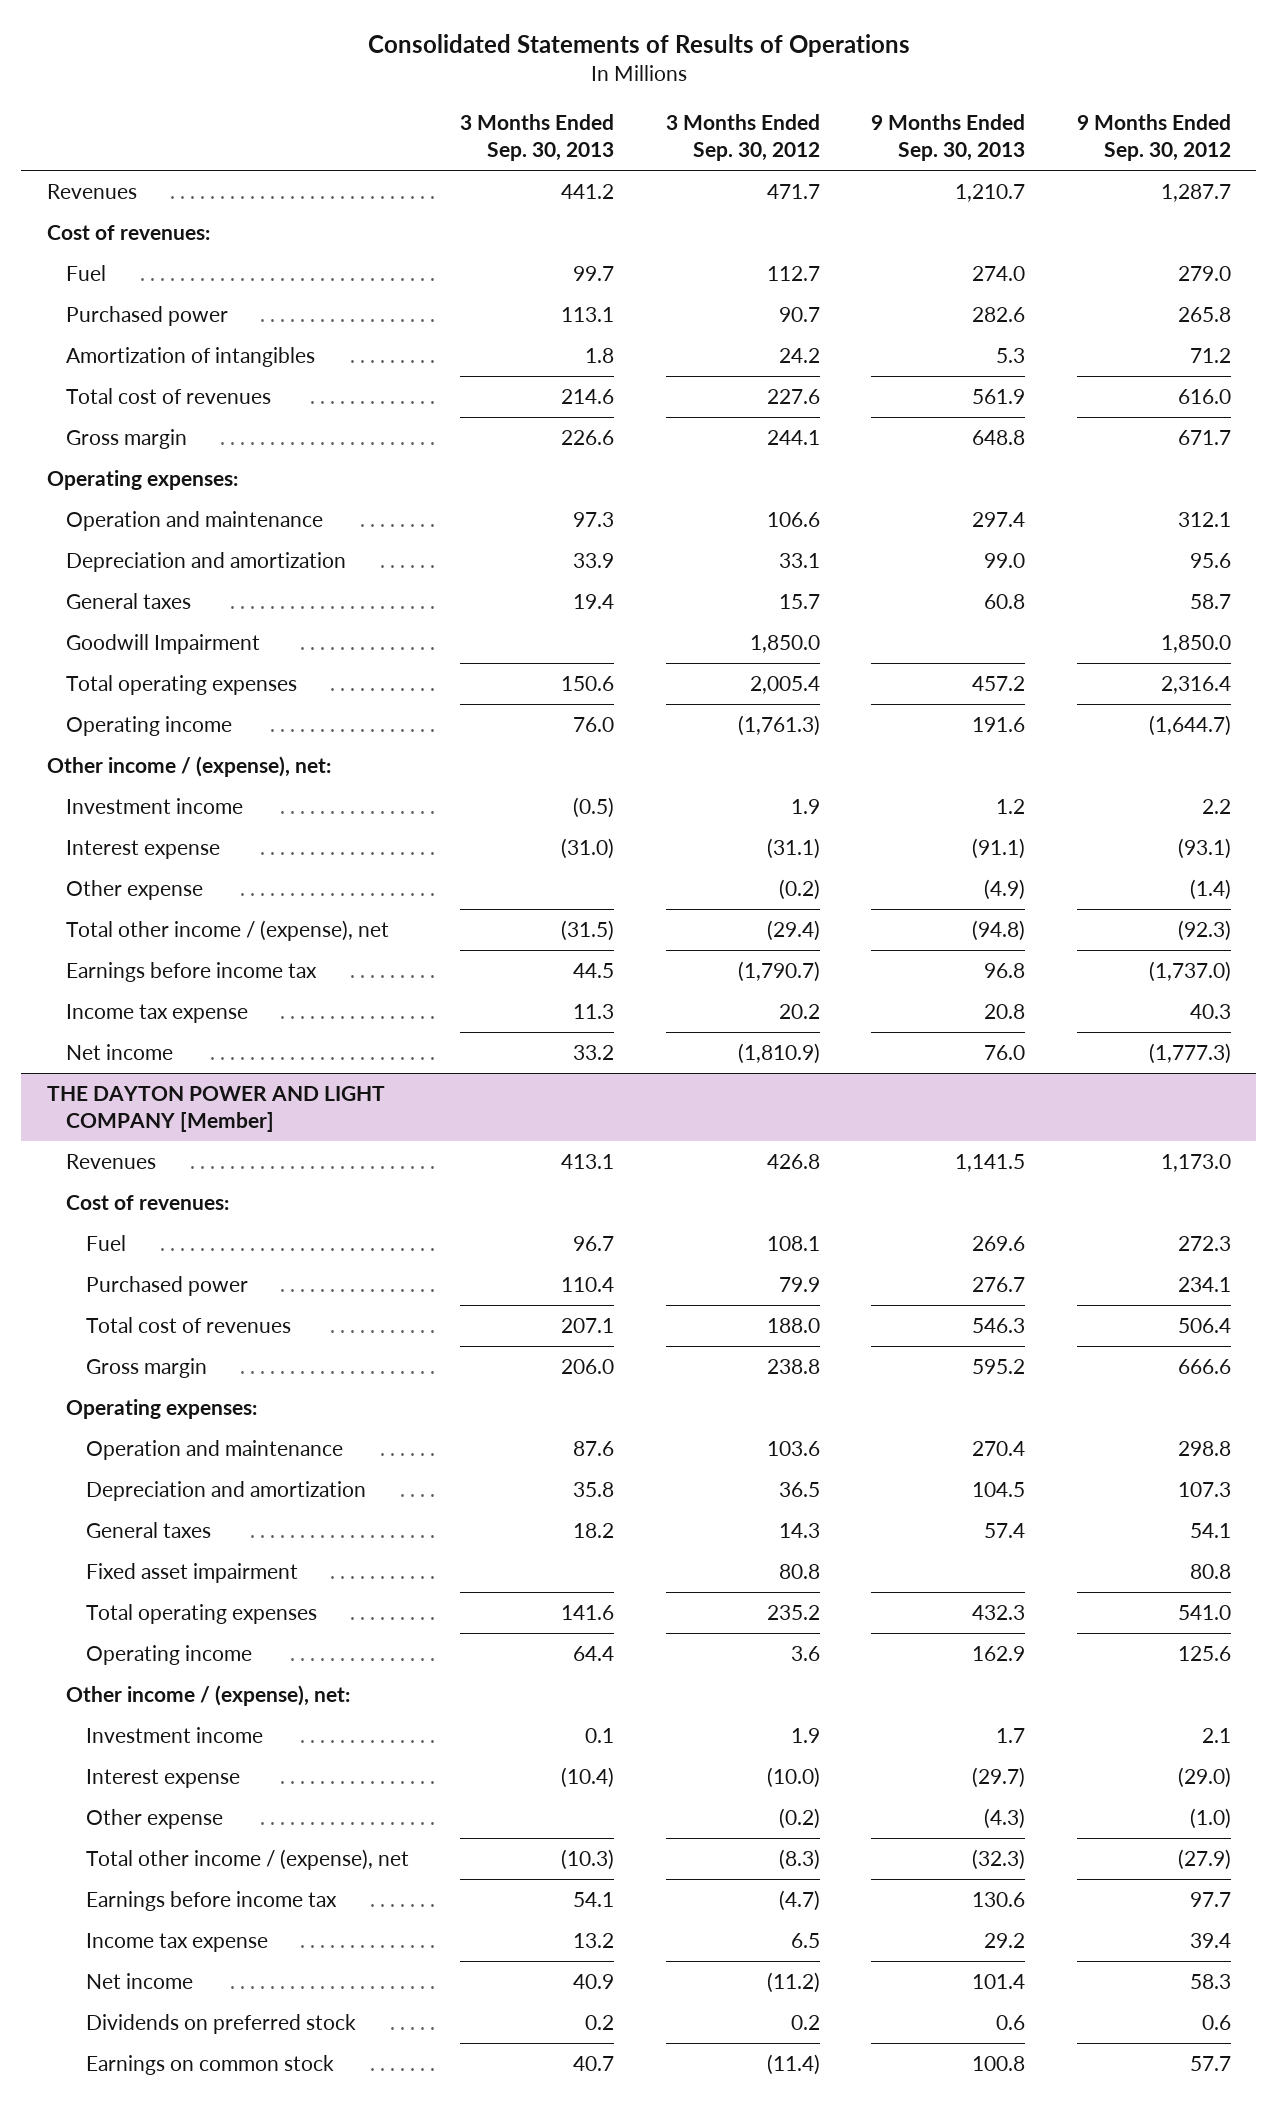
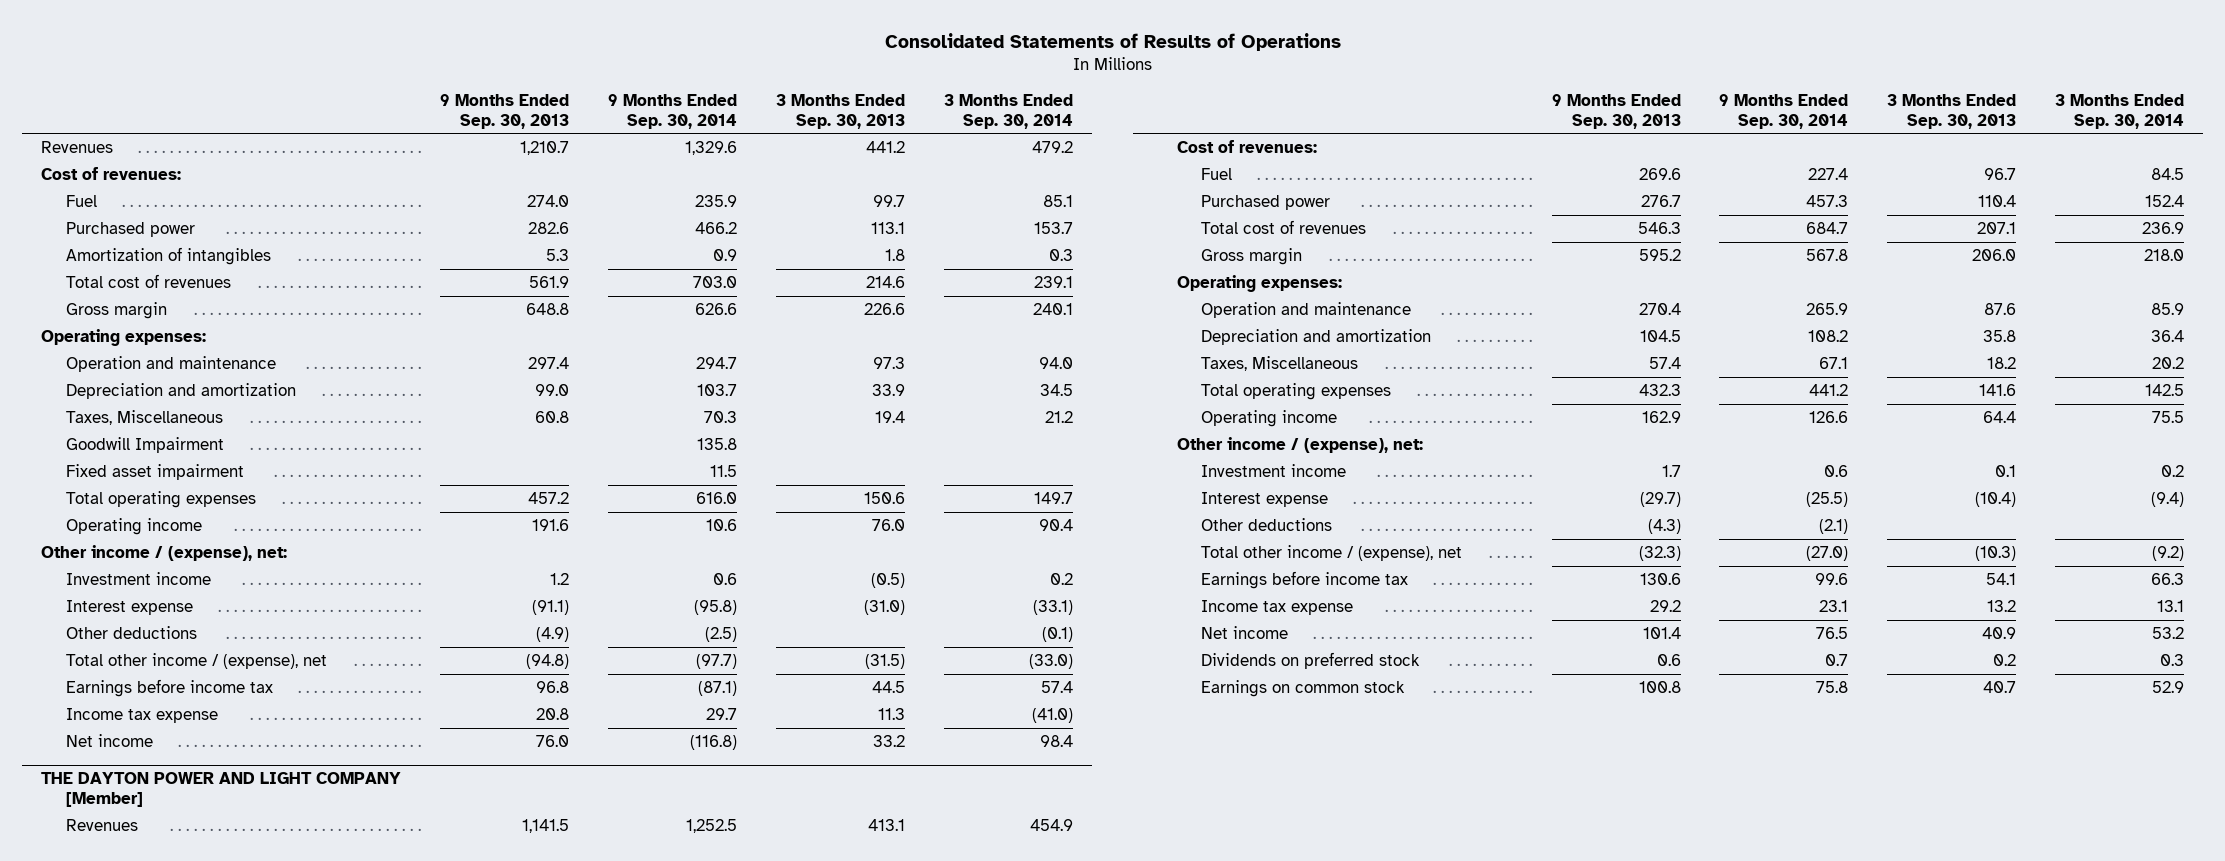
[665,114,820,162] 3 Months Ended Sep. 30, 2012 -> none
[1076,114,1231,162] 9 Months Ended Sep. 30, 2012 -> none
none -> [607,93,737,129] 9 Months Ended Sep. 30, 2014
none -> [943,93,1073,129] 3 Months Ended Sep. 30, 2014
[66,593,192,610] General taxes -> [65,410,223,426] Taxes, Miscellaneous
none -> [65,464,244,481] Fixed asset impairment
[66,880,204,901] Other expense -> [65,626,197,640] Other deductions
[86,1563,299,1584] Fixed asset impairment -> none
[86,1522,212,1539] General taxes -> [1201,356,1359,372] Taxes, Miscellaneous
[86,1809,224,1830] Other expense -> [1201,518,1333,532] Other deductions

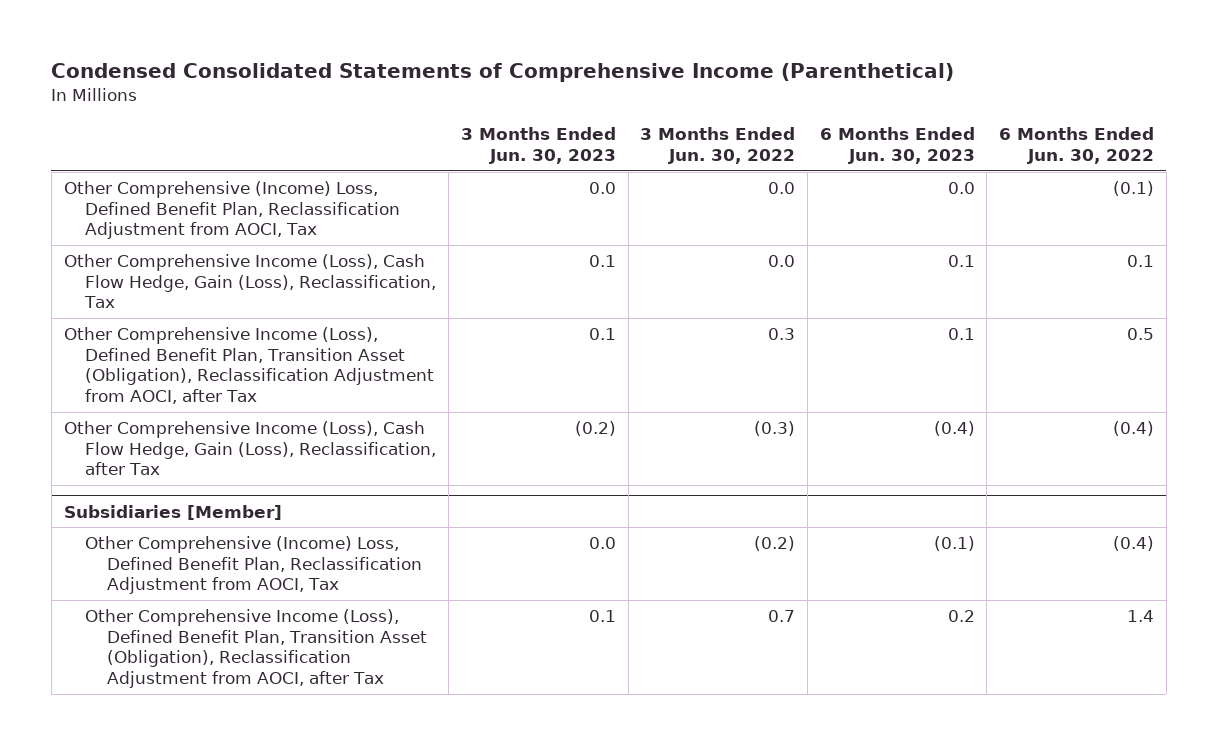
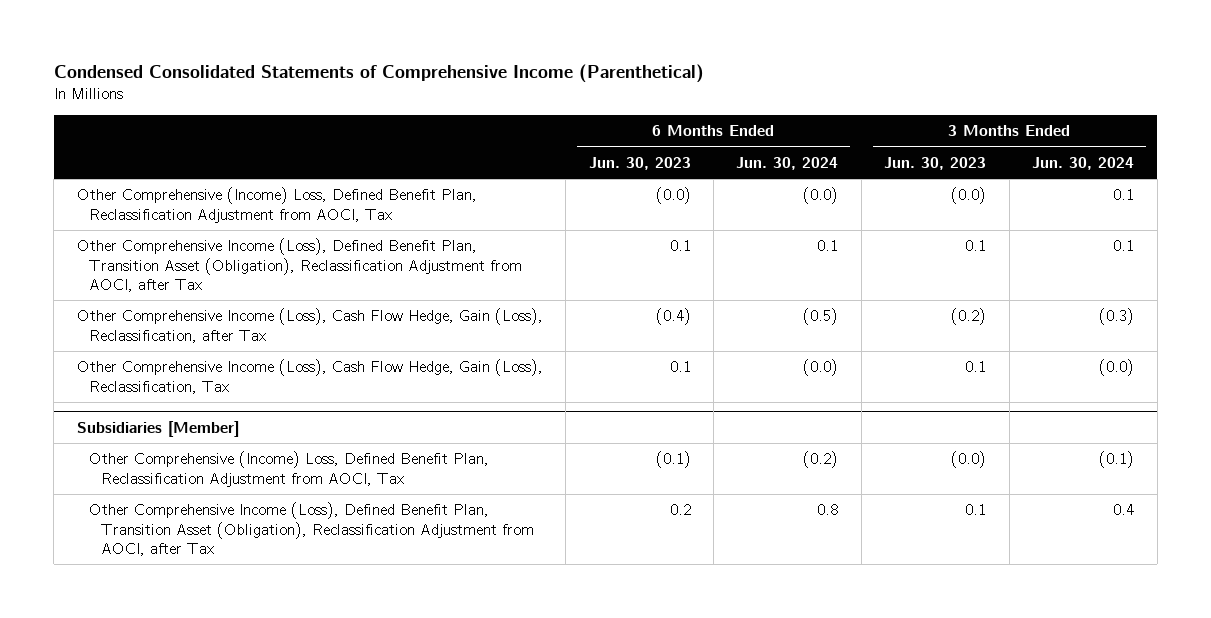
[640,127,796,164] 3 Months Ended Jun. 30, 2022 -> none
[999,127,1155,164] 6 Months Ended Jun. 30, 2022 -> none
none -> [736,156,839,170] Jun. 30, 2024
none -> [1032,156,1135,170] Jun. 30, 2024
[588,182,616,195] 0.0 -> [951,187,987,205] (0.0)
[947,182,975,195] 0.0 -> [655,187,691,205] (0.0)
[63,254,437,309] Other Comprehensive Income (Loss), Cash Flow Hedge, Gain (Loss), Reclassification, Tax -> [76,359,543,394] Other Comprehensive Income (Loss), Cash Flow Hedge, Gain (Loss), Reclassification, Tax
[588,537,616,550] 0.0 -> [951,451,987,469] (0.0)

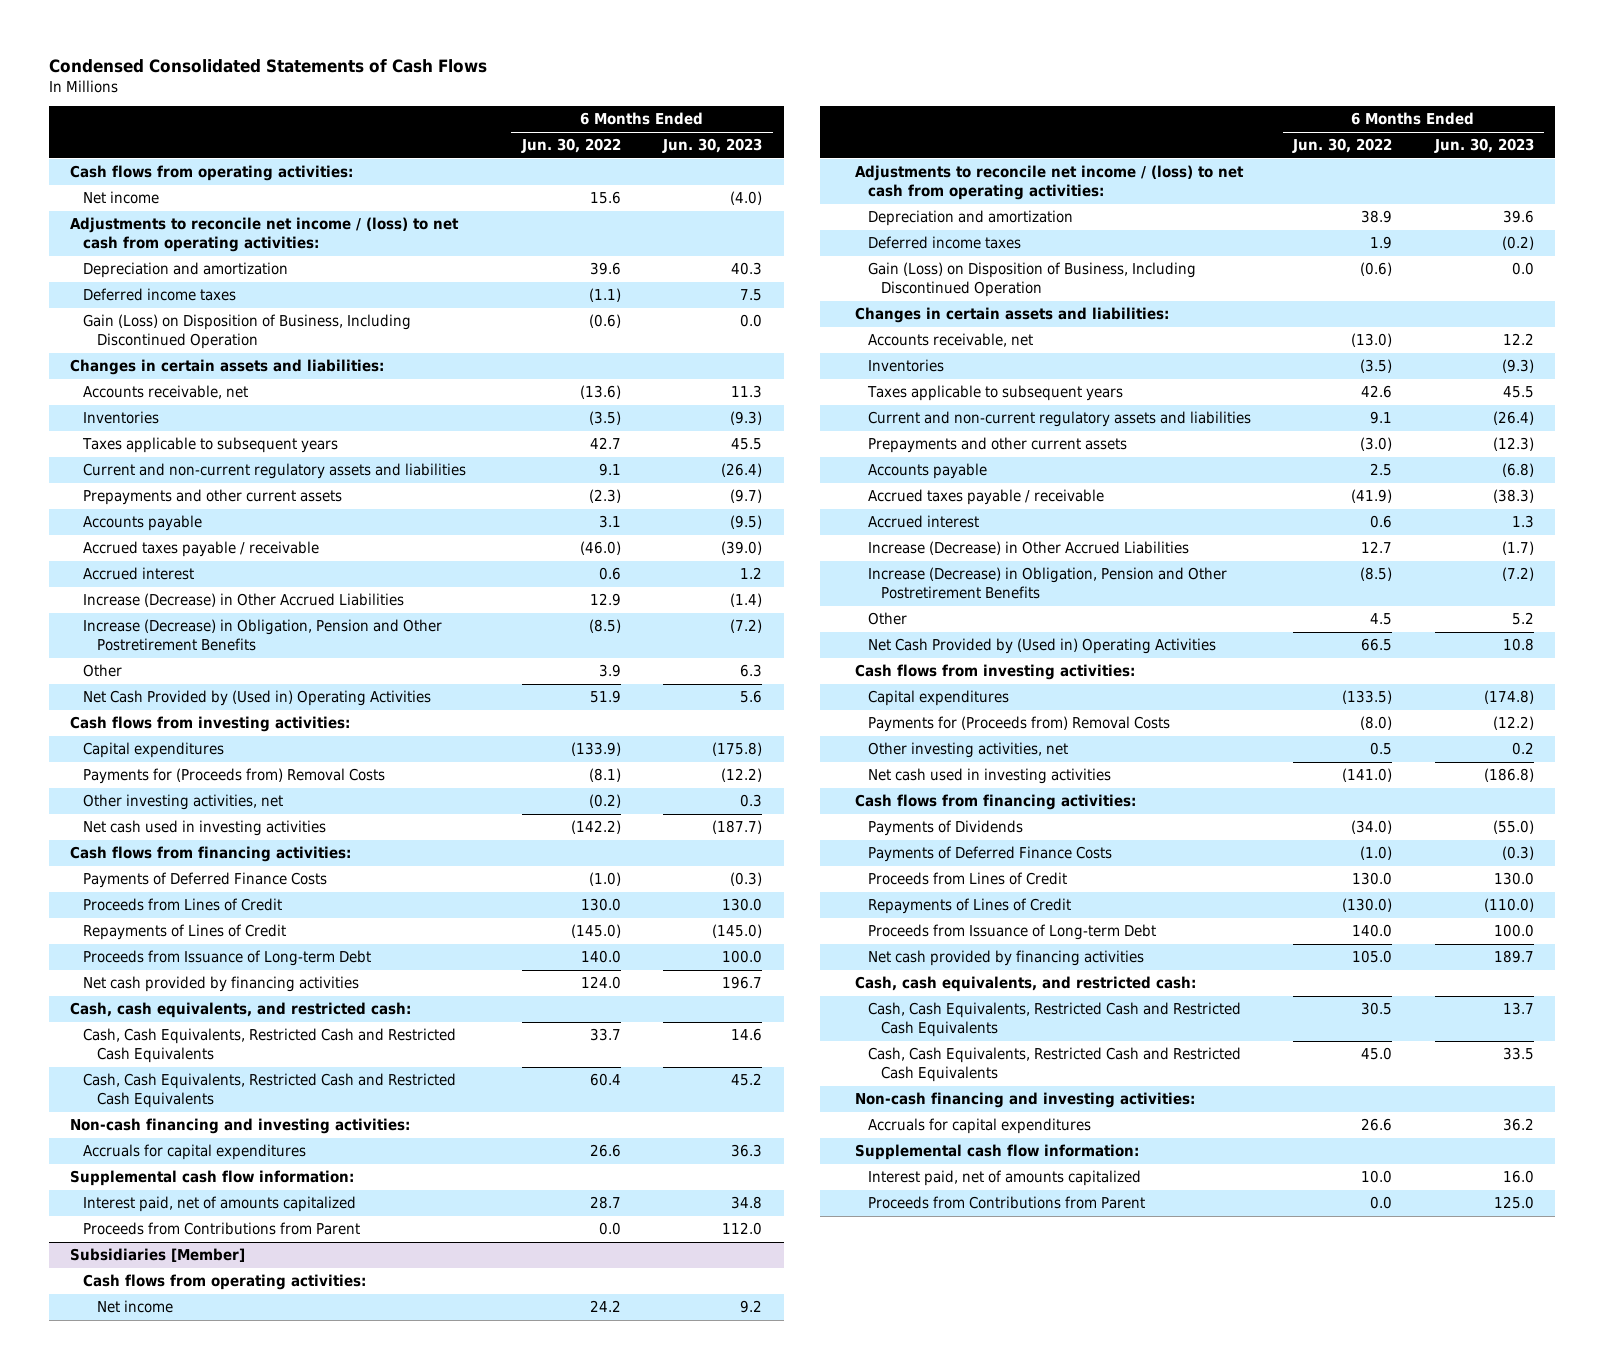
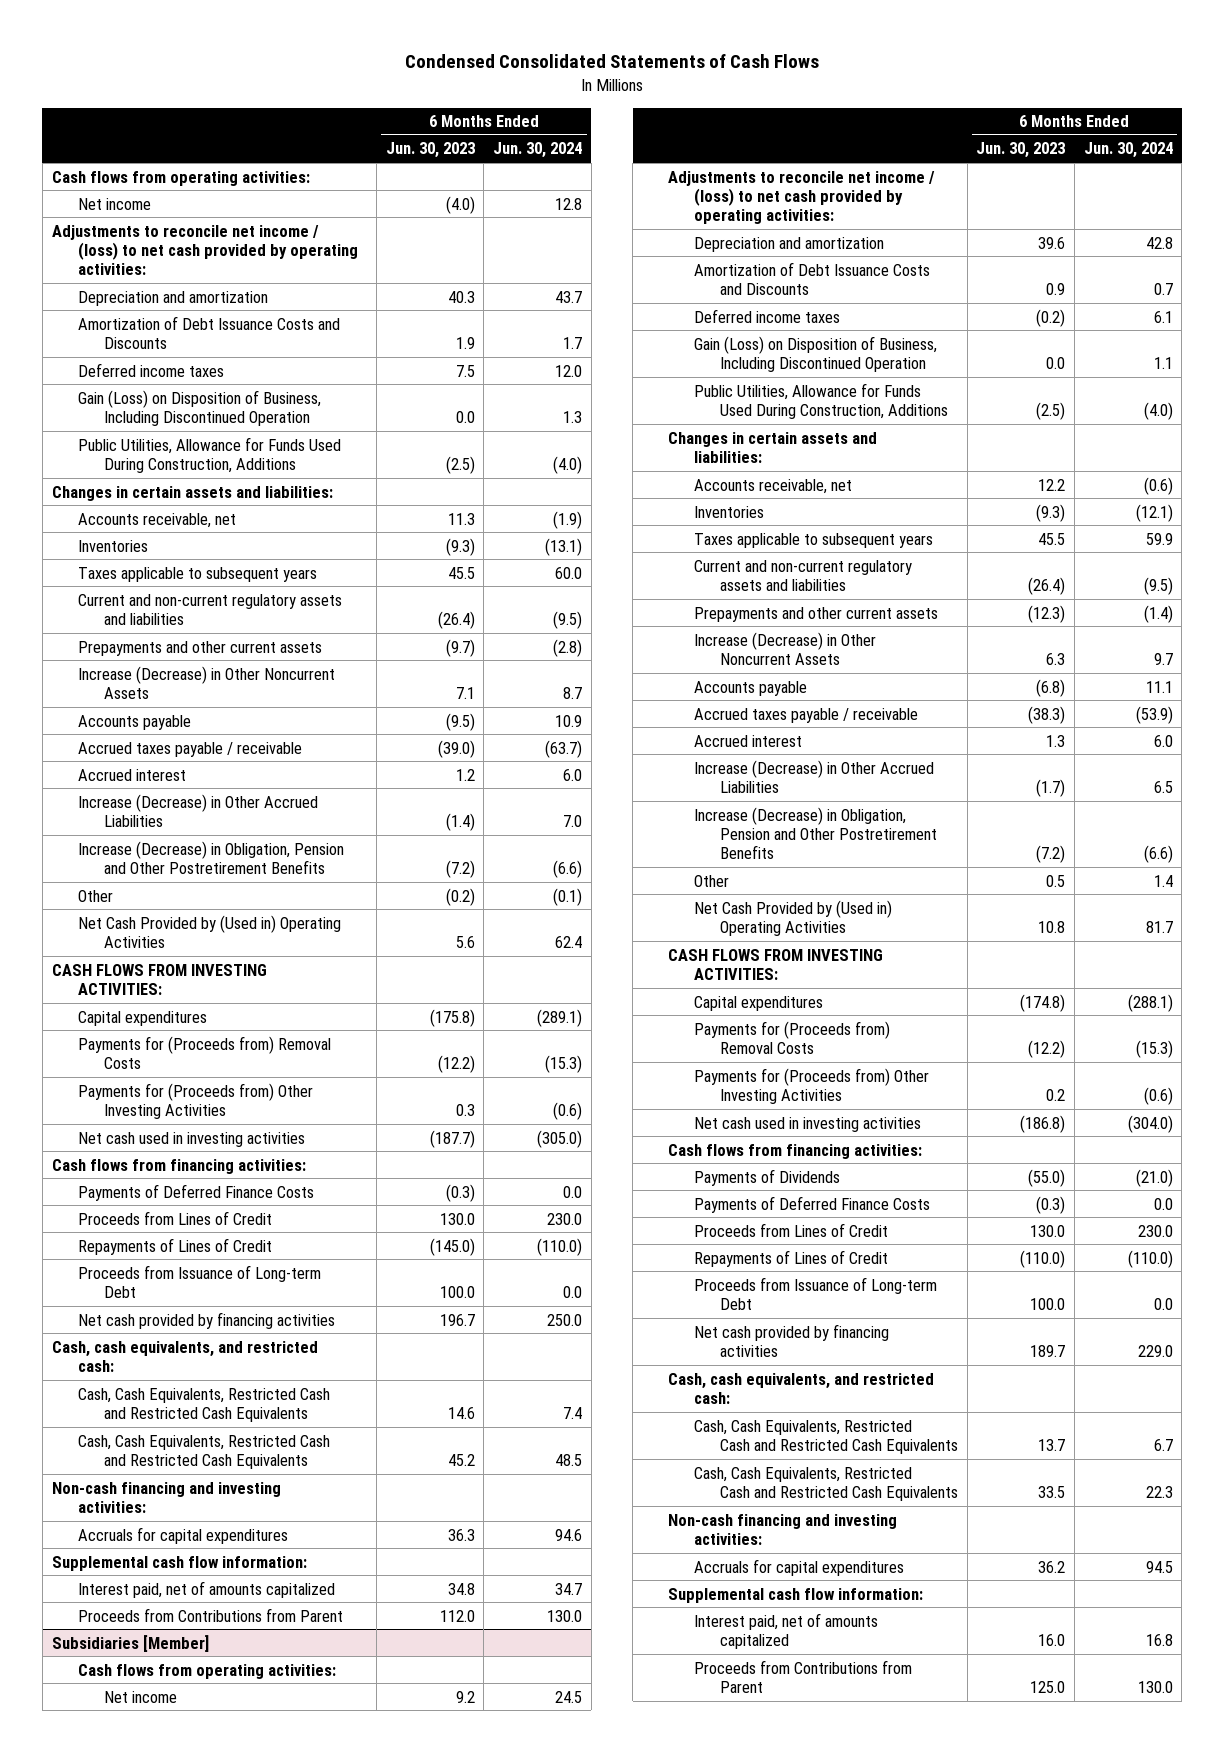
[521,138,622,154] Jun. 30, 2022 -> none
none -> [493,142,583,159] Jun. 30, 2024
[70,217,460,253] Adjustments to reconcile net income / (loss) to net cash from operating activities: -> [51,224,358,276] Adjustments to reconcile net income / (loss) to net cash provided by operating activities:
none -> [77,315,340,349] Amortization of Debt Issuance Costs and Discounts
none -> [77,436,341,473] Public Utilities, Allowance for Funds Used During Construction, Additions
none -> [77,665,335,699] Increase (Decrease) in Other Noncurrent Assets
[740,664,763,678] 6.3 -> [445,887,475,906] (0.2)
[70,716,351,733] Cash flows from investing activities: -> [51,963,267,995] CASH FLOWS FROM INVESTING ACTIVITIES:
[83,794,284,811] Other investing activities, net -> [77,1082,313,1119] Payments for (Proceeds from) Other Investing Activities
[854,165,1244,201] Adjustments to reconcile net income / (loss) to net cash from operating activities: -> [668,170,936,225] Adjustments to reconcile net income / (loss) to net cash provided by operating activities:
none -> [694,261,931,295] Amortization of Debt Issuance Costs and Discounts
none -> [694,382,949,419] Public Utilities, Allowance for Funds Used During Construction, Additions
none -> [694,631,877,665] Increase (Decrease) in Other Noncurrent Assets
[1511,612,1534,626] 5.2 -> [1046,874,1066,887] 0.5
[854,664,1135,681] Cash flows from investing activities: -> [668,948,884,980] CASH FLOWS FROM INVESTING ACTIVITIES:
[867,742,1068,759] Other investing activities, net -> [694,1067,930,1104] Payments for (Proceeds from) Other Investing Activities

